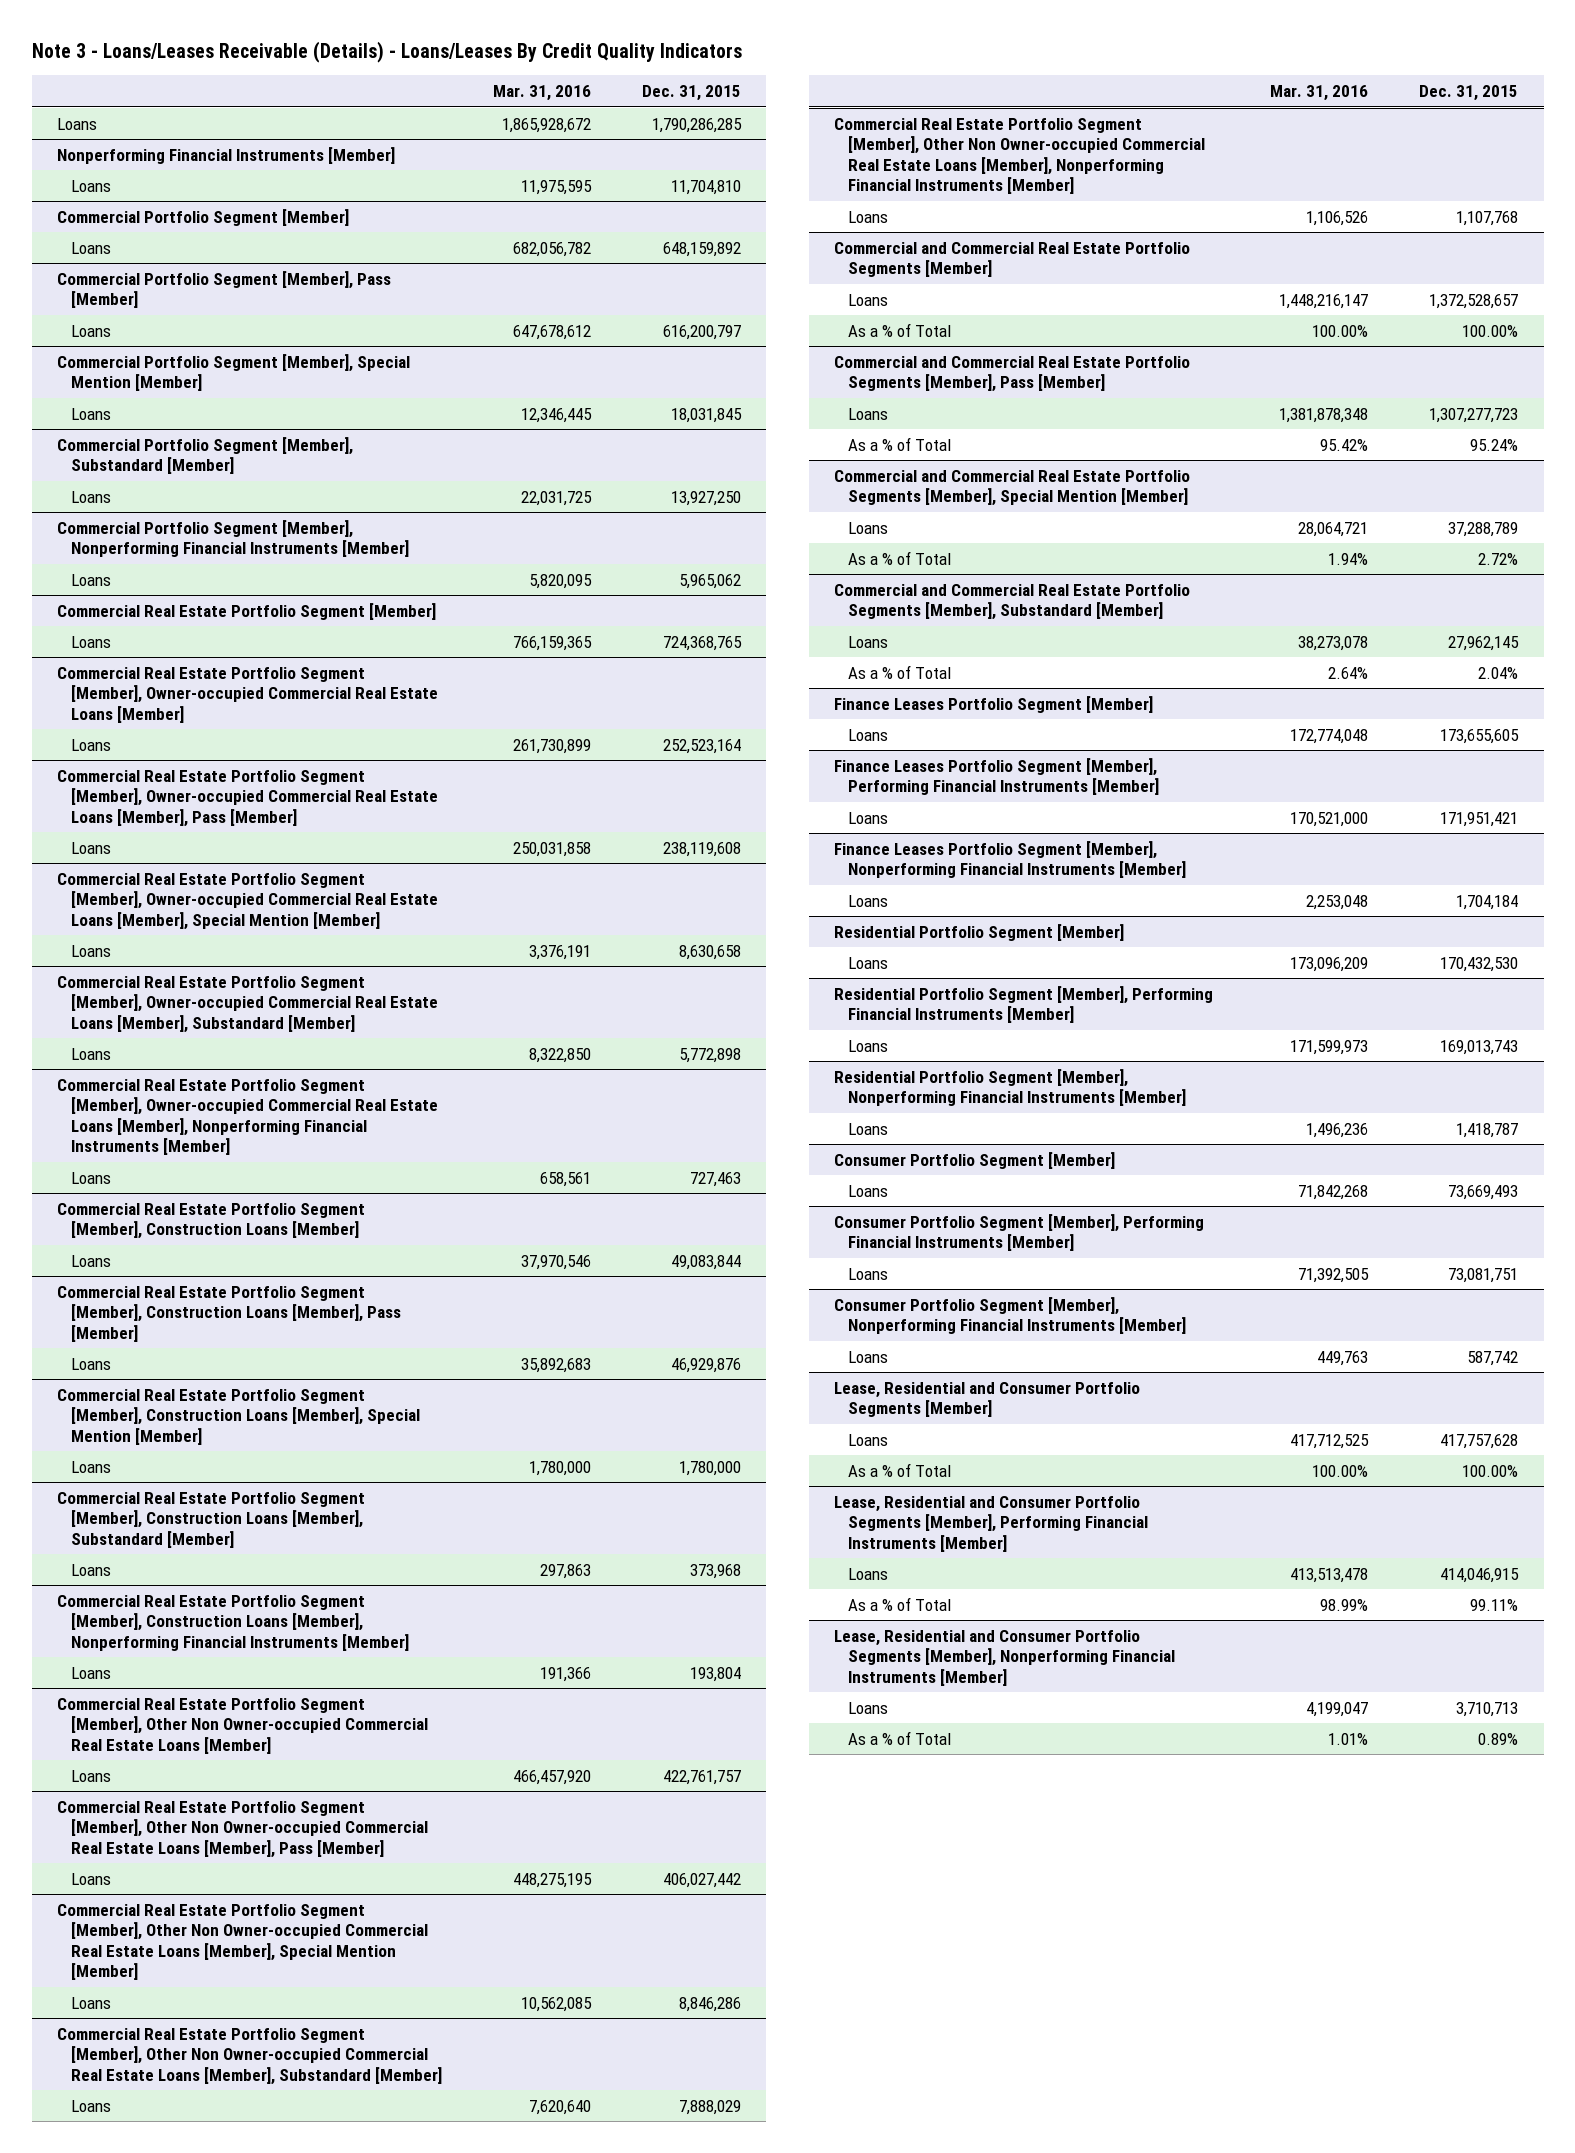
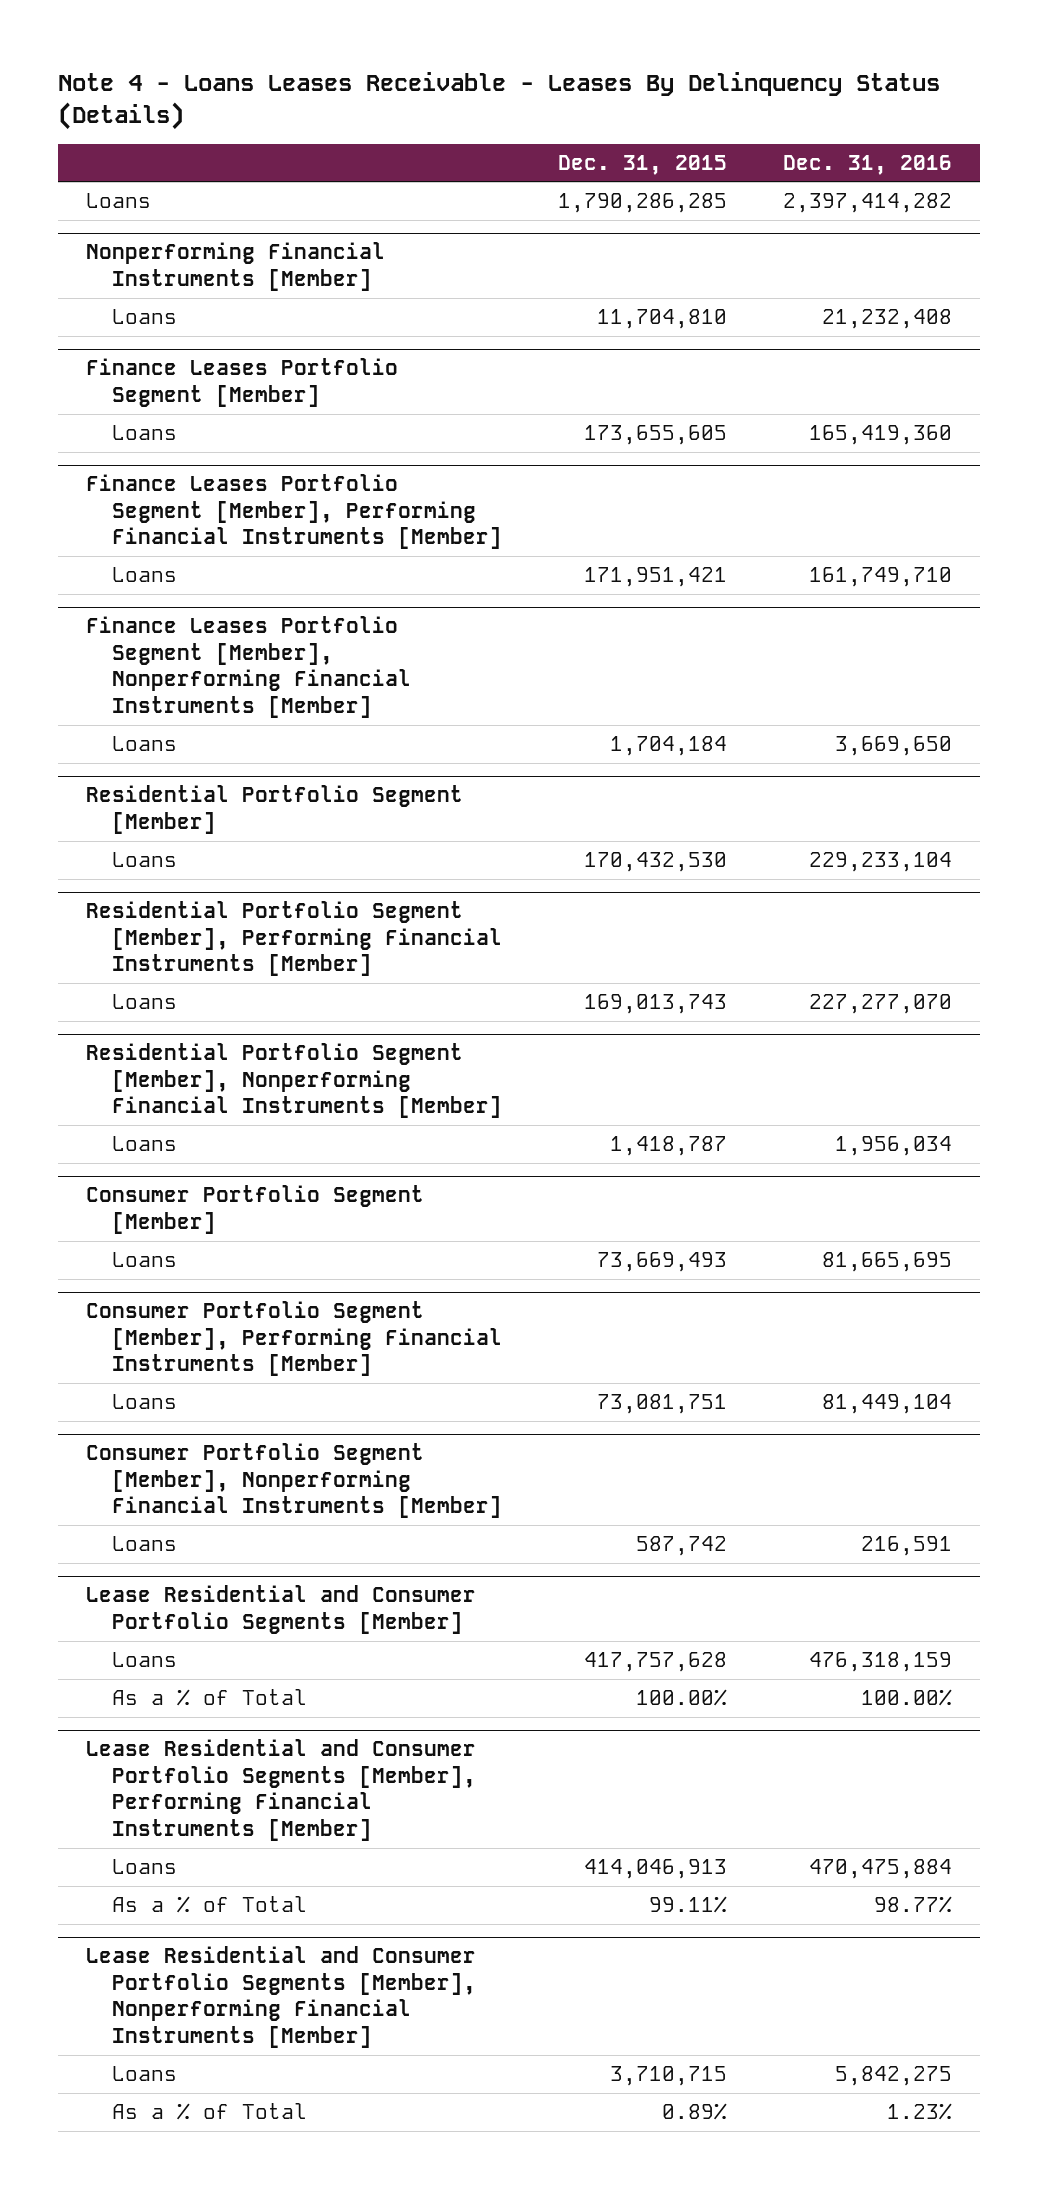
[31,41,742,64] Note 3 - Loans/Leases Receivable (Details) - Loans/Leases By Credit Quality Indicators -> [58,71,941,130] Note 4 - Loans Leases Receivable - Leases By Delinquency Status (Details)
[493,85,592,102] Mar. 31, 2016 -> none
none -> [782,154,952,175] Dec. 31, 2016
[57,208,350,226] Commercial Portfolio Segment [Member] -> none
[71,241,112,254] Loans -> none
[57,270,392,309] Commercial Portfolio Segment [Member], Pass [Member] -> none
[71,324,112,337] Loans -> none
[57,353,411,392] Commercial Portfolio Segment [Member], Special Mention [Member] -> none
[71,407,112,420] Loans -> none
[57,436,354,475] Commercial Portfolio Segment [Member], Substandard [Member] -> none
[71,490,112,503] Loans -> none
[57,519,410,558] Commercial Portfolio Segment [Member], Nonperforming Financial Instruments [Member] -> none
[71,573,112,586] Loans -> none
[57,602,437,620] Commercial Real Estate Portfolio Segment [Member] -> none
[71,635,112,648] Loans -> none
[57,666,439,723] Commercial Real Estate Portfolio Segment [Member], Owner-occupied Commercial Real Estate Loans [Member] -> none
[71,738,112,751] Loans -> none
[57,769,439,827] Commercial Real Estate Portfolio Segment [Member], Owner-occupied Commercial Real Estate Loans [Member], Pass [Member] -> none
[71,841,112,854] Loans -> none
[57,872,439,930] Commercial Real Estate Portfolio Segment [Member], Owner-occupied Commercial Real Estate Loans [Member], Special Mention [Member] -> none
[71,944,112,957] Loans -> none
[57,975,439,1033] Commercial Real Estate Portfolio Segment [Member], Owner-occupied Commercial Real Estate Loans [Member], Substandard [Member] -> none
[71,1047,112,1060] Loans -> none
[57,1078,439,1156] Commercial Real Estate Portfolio Segment [Member], Owner-occupied Commercial Real Estate Loans [Member], Nonperforming Financial Instruments [Member] -> none
[71,1171,112,1184] Loans -> none
[57,1202,366,1240] Commercial Real Estate Portfolio Segment [Member], Construction Loans [Member] -> none
[71,1254,112,1267] Loans -> none
[57,1285,402,1342] Commercial Real Estate Portfolio Segment [Member], Construction Loans [Member], Pass [Member] -> none
[71,1357,112,1370] Loans -> none
[57,1388,421,1445] Commercial Real Estate Portfolio Segment [Member], Construction Loans [Member], Special Mention [Member] -> none
[71,1460,112,1473] Loans -> none
[57,1491,366,1548] Commercial Real Estate Portfolio Segment [Member], Construction Loans [Member], Substandard [Member] -> none
[71,1563,112,1576] Loans -> none
[57,1594,410,1651] Commercial Real Estate Portfolio Segment [Member], Construction Loans [Member], Nonperforming Financial Instruments [Member] -> none
[71,1666,112,1679] Loans -> none
[57,1697,429,1754] Commercial Real Estate Portfolio Segment [Member], Other Non Owner-occupied Commercial Real Estate Loans [Member] -> none
[71,1769,112,1782] Loans -> none
[57,1800,429,1858] Commercial Real Estate Portfolio Segment [Member], Other Non Owner-occupied Commercial Real Estate Loans [Member], Pass [Member] -> none
[71,1872,112,1885] Loans -> none
[57,1903,429,1981] Commercial Real Estate Portfolio Segment [Member], Other Non Owner-occupied Commercial Real Estate Loans [Member], Special Mention [Member] -> none
[71,1996,112,2009] Loans -> none
[57,2027,443,2085] Commercial Real Estate Portfolio Segment [Member], Other Non Owner-occupied Commercial Real Estate Loans [Member], Substandard [Member] -> none
[71,2099,112,2112] Loans -> none
[834,117,1206,195] Commercial Real Estate Portfolio Segment [Member], Other Non Owner-occupied Commercial Real Estate Loans [Member], Nonperforming Financial Instruments [Member] -> none
[848,210,889,223] Loans -> none
[834,241,1191,278] Commercial and Commercial Real Estate Portfolio Segments [Member] -> none
[848,293,889,306] Loans -> none
[848,322,952,337] As a % of Total -> none
[834,355,1191,393] Commercial and Commercial Real Estate Portfolio Segments [Member], Pass [Member] -> none
[848,407,889,420] Loans -> none
[848,436,952,451] As a % of Total -> none
[834,469,1191,507] Commercial and Commercial Real Estate Portfolio Segments [Member], Special Mention [Member] -> none
[848,521,889,534] Loans -> none
[848,550,952,565] As a % of Total -> none
[834,583,1191,621] Commercial and Commercial Real Estate Portfolio Segments [Member], Substandard [Member] -> none
[848,635,889,648] Loans -> none
[848,664,952,679] As a % of Total -> none
[834,1381,1141,1418] Lease, Residential and Consumer Portfolio Segments [Member] -> [86,1585,477,1634] Lease Residential and Consumer Portfolio Segments [Member]
[834,1495,1149,1552] Lease, Residential and Consumer Portfolio Segments [Member], Performing Financial Instruments [Member] -> [86,1739,477,1841] Lease Residential and Consumer Portfolio Segments [Member], Performing Financial Instruments [Member]
[1440,1567,1520,1583] 414,046,915 -> [583,1859,727,1880] 414,046,913
[834,1629,1176,1686] Lease, Residential and Consumer Portfolio Segments [Member], Nonperforming Financial Instruments [Member] -> [86,1946,477,2048] Lease Residential and Consumer Portfolio Segments [Member], Nonperforming Financial Instruments [Member]
[1456,1701,1519,1717] 3,710,713 -> [609,2066,727,2087] 3,710,715

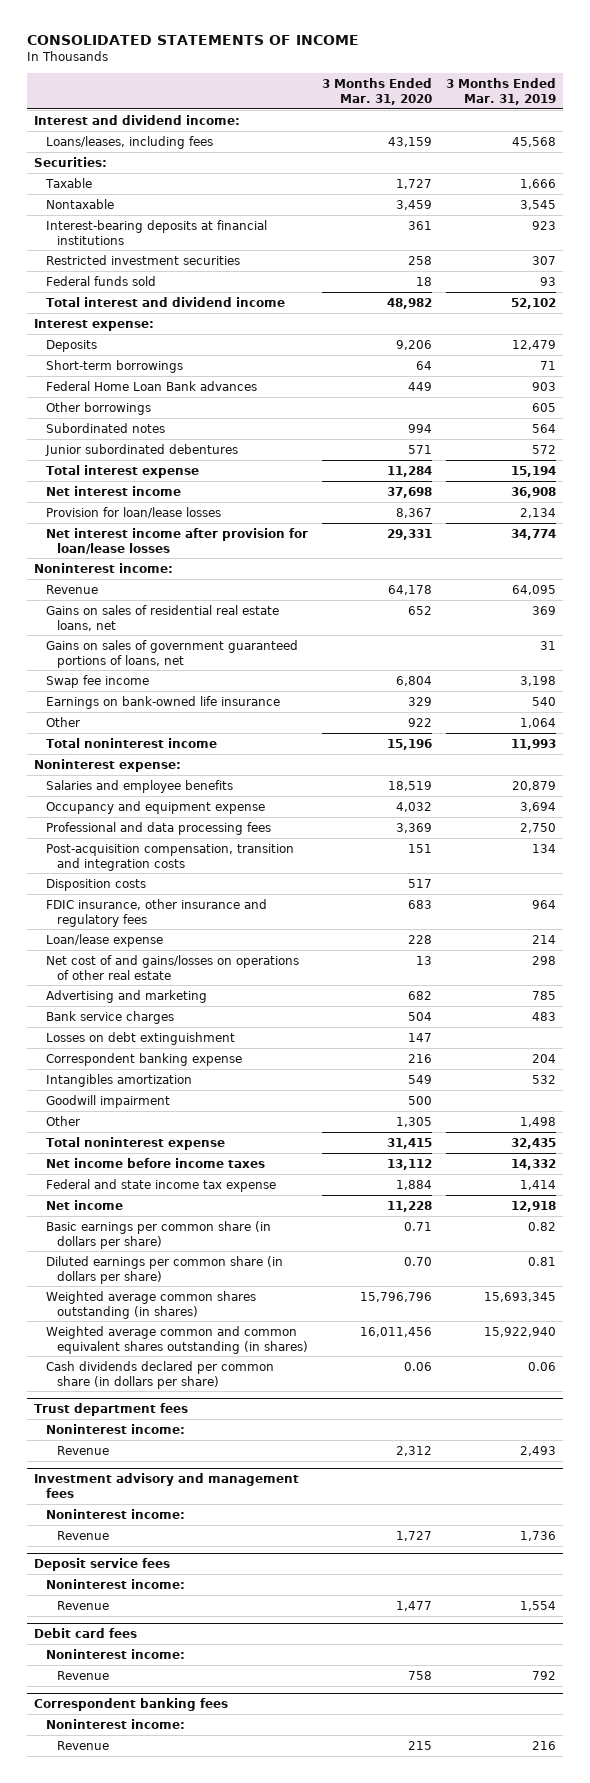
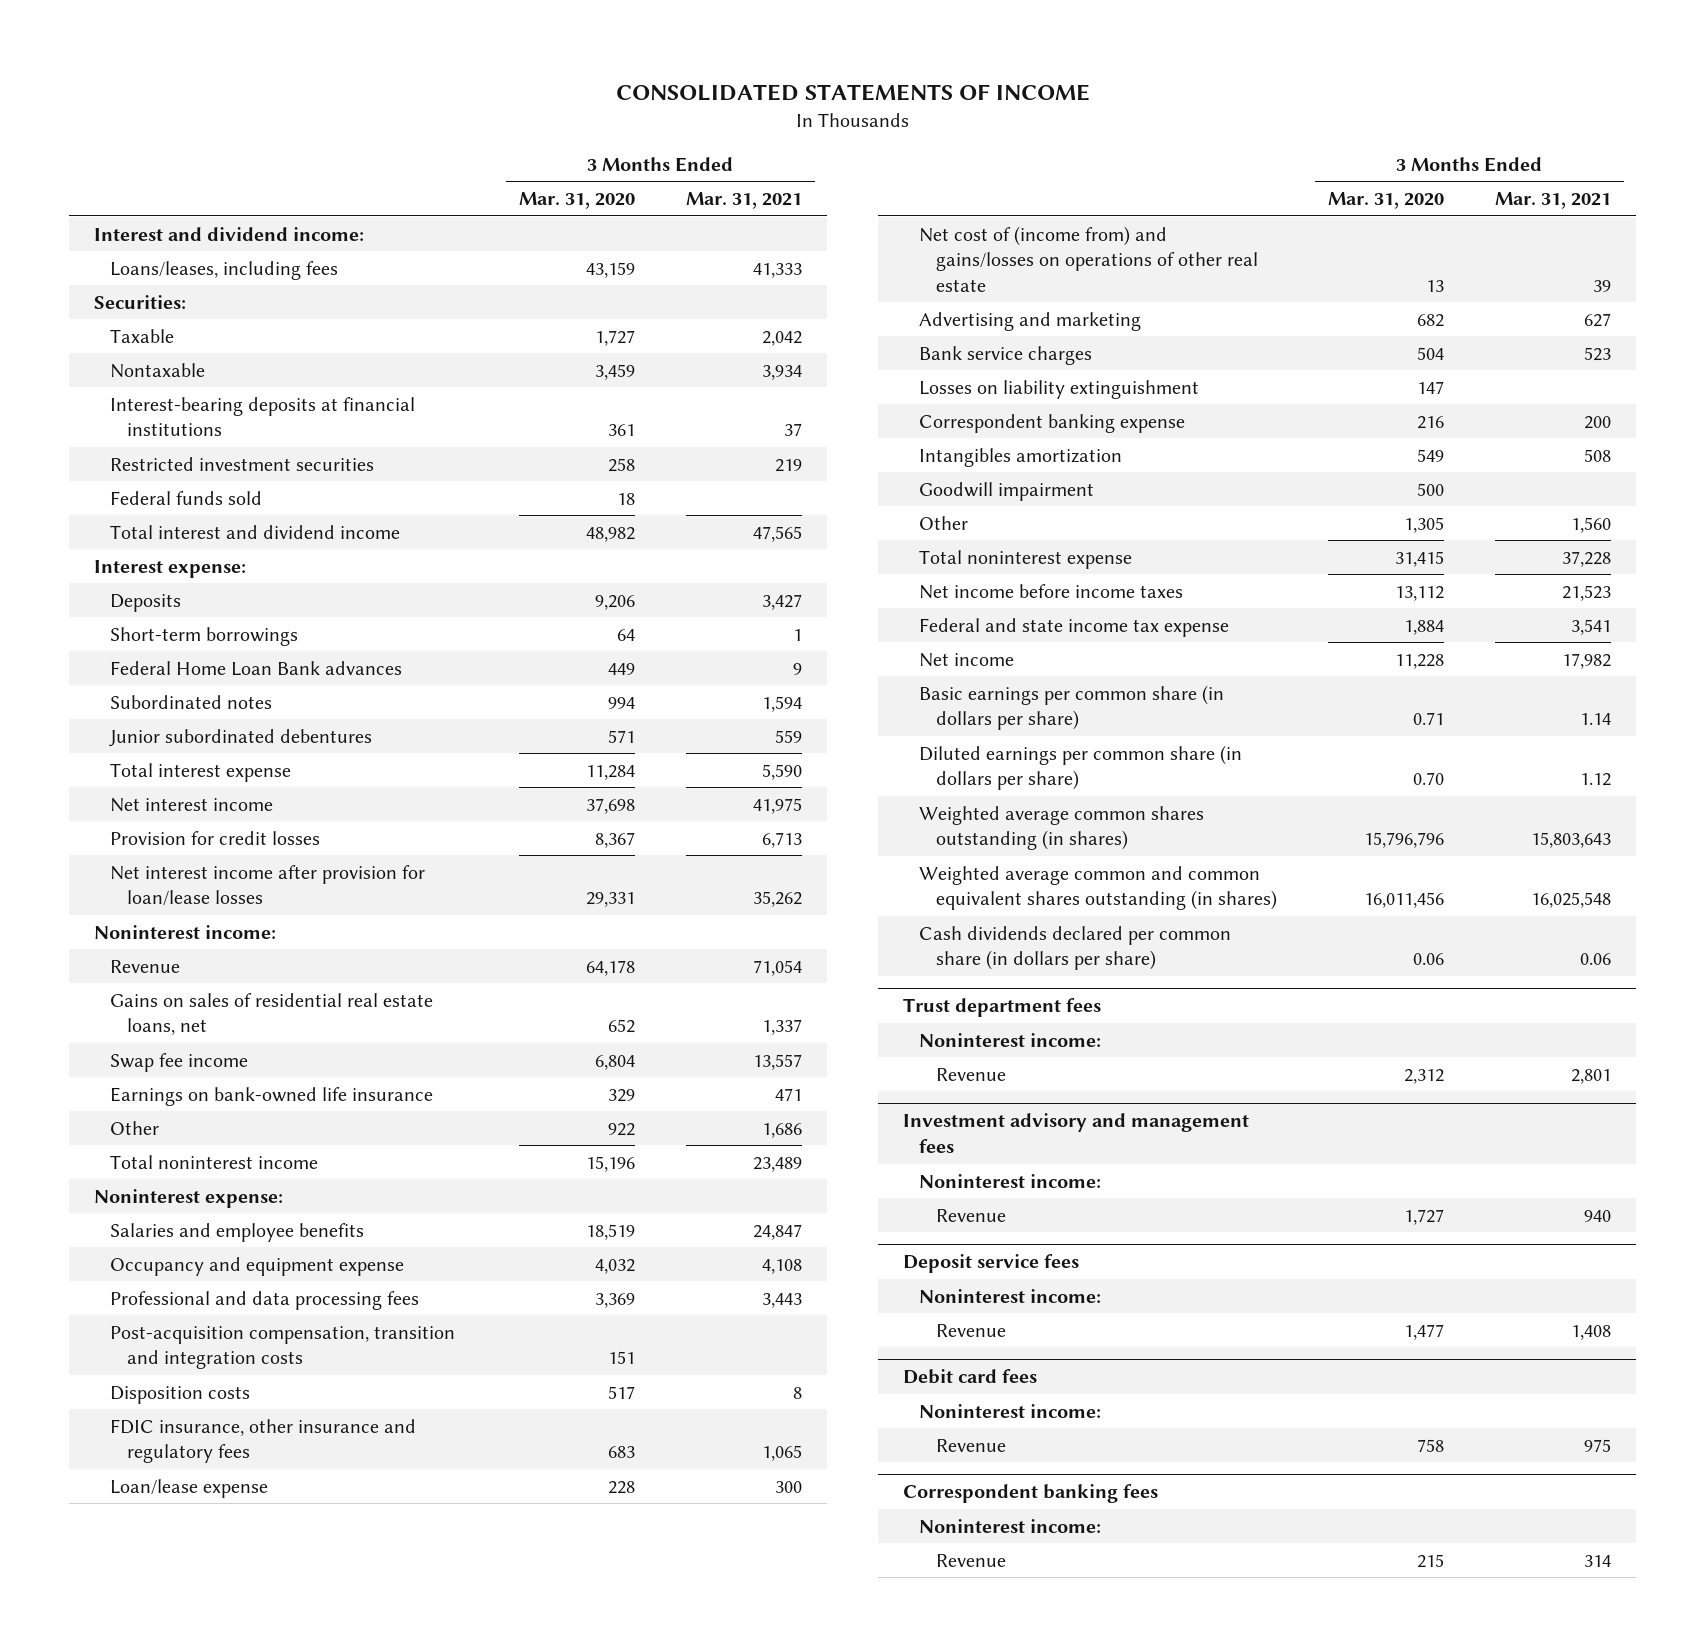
[446,77,557,105] 3 Months Ended Mar. 31, 2019 -> none
none -> [685,192,802,210] Mar. 31, 2021
[45,401,151,415] Other borrowings -> none
[45,506,221,518] Provision for loan/lease losses -> [110,830,321,845] Provision for credit losses
[45,639,298,668] Gains on sales of government guaranteed portions of loans, net -> none
[45,954,299,980] Net cost of and gains/losses on operations of other real estate -> [919,225,1258,292] Net cost of (income from) and gains/losses on operations of other real estate
[45,1031,235,1045] Losses on debt extinguishment -> [919,379,1200,399] Losses on liability extinguishment

